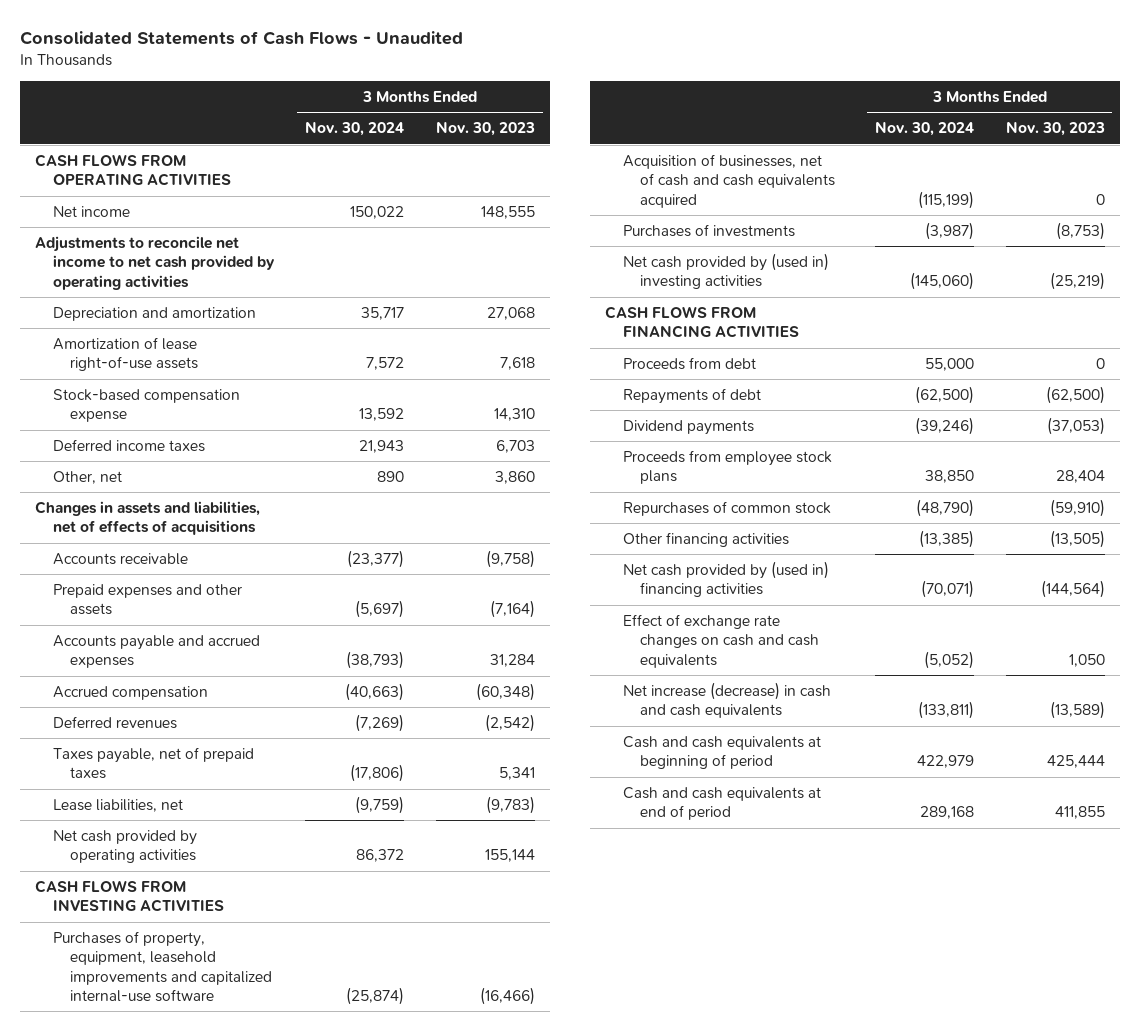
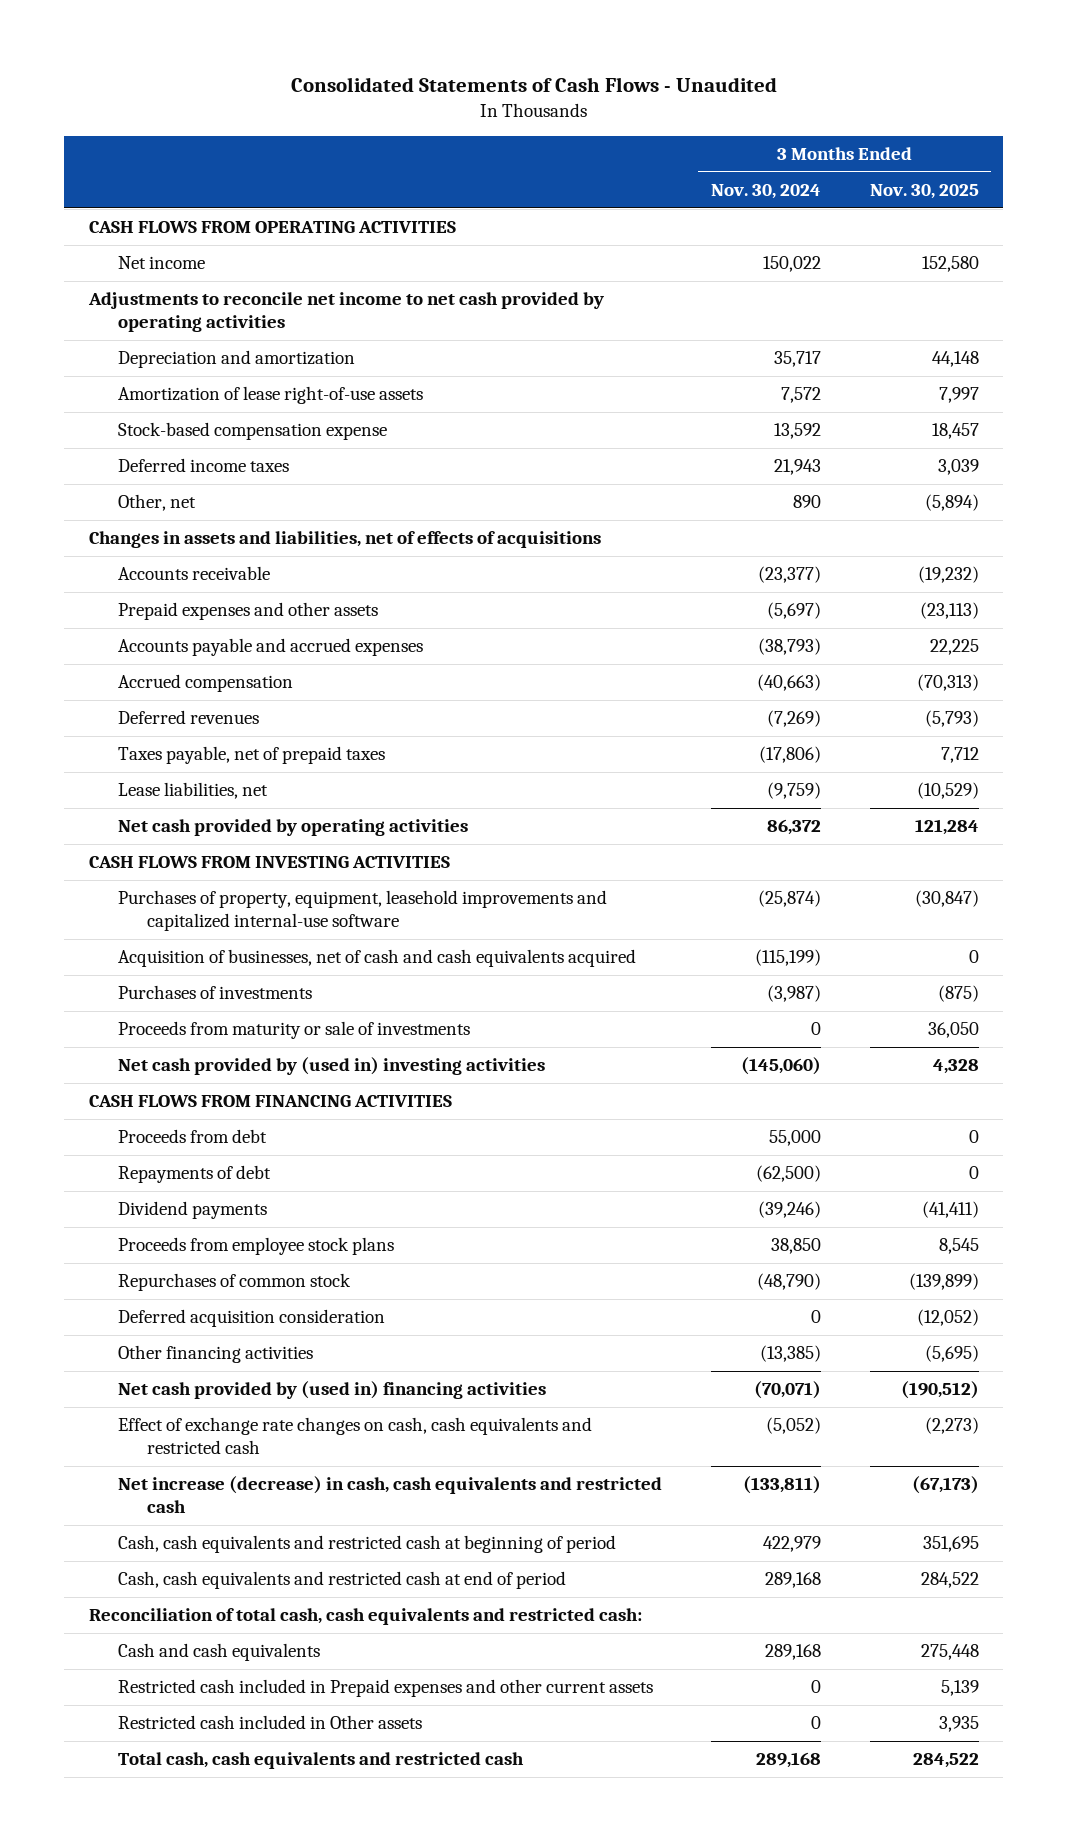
[435,122,535,137] Nov. 30, 2023 -> none
none -> [869,183,979,199] Nov. 30, 2025
none -> [117,1021,470,1040] Proceeds from maturity or sale of investments
none -> [117,1309,385,1328] Deferred acquisition consideration
[622,614,820,668] Effect of exchange rate changes on cash and cash equivalents -> [117,1417,592,1455] Effect of exchange rate changes on cash, cash equivalents and restricted cash
[622,682,831,719] Net increase (decrease) in cash and cash equivalents -> [117,1476,662,1514] Net increase (decrease) in cash, cash equivalents and restricted cash
[622,736,821,770] Cash and cash equivalents at beginning of period -> [117,1535,616,1554] Cash, cash equivalents and restricted cash at beginning of period
[622,787,821,821] Cash and cash equivalents at end of period -> [117,1571,566,1590] Cash, cash equivalents and restricted cash at end of period
none -> [88,1608,642,1626] Reconciliation of total cash, cash equivalents and restricted cash:
none -> [117,1643,320,1662] Cash and cash equivalents
none -> [117,1679,653,1698] Restricted cash included in Prepaid expenses and other current assets
none -> [117,1715,422,1730] Restricted cash included in Other assets
none -> [117,1752,524,1770] Total cash, cash equivalents and restricted cash

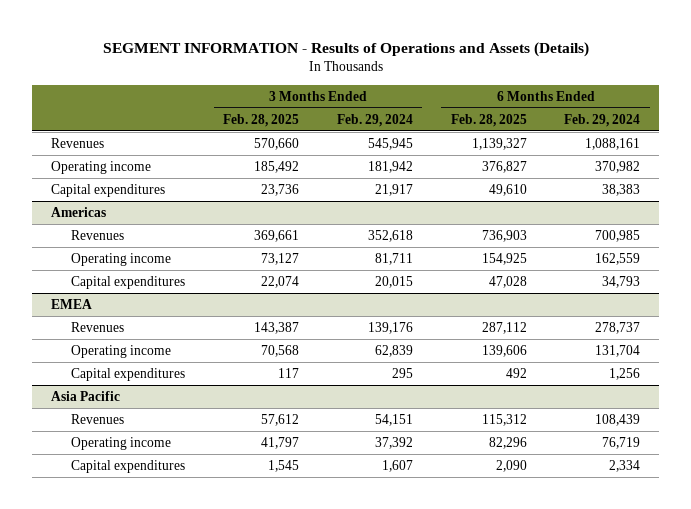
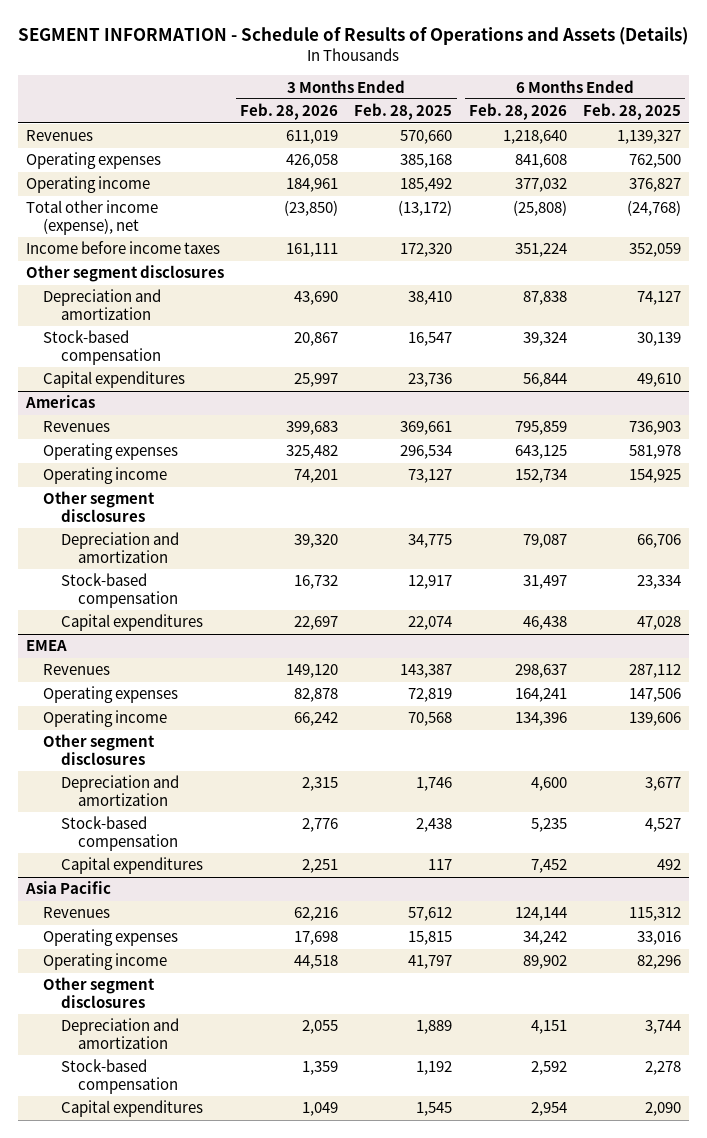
[102,42,589,58] SEGMENT INFORMATION - Results of Operations and Assets (Details) -> [18,26,689,45] SEGMENT INFORMATION - Schedule of Results of Operations and Assets (Details)
[336,113,413,127] Feb. 29, 2024 -> none
[564,113,641,127] Feb. 29, 2024 -> none
none -> [240,103,339,121] Feb. 28, 2026
none -> [468,103,567,121] Feb. 28, 2026
none -> [25,152,161,170] Operating expenses
none -> [25,200,158,235] Total other income (expense), net
none -> [25,241,220,255] Income before income taxes
none -> [25,265,224,283] Other segment disclosures
none -> [43,289,162,320] Depreciation and amortization
none -> [43,330,161,365] Stock-based compensation
none -> [43,443,179,461] Operating expenses
none -> [43,491,156,522] Other segment disclosures
none -> [60,532,179,563] Depreciation and amortization
none -> [60,573,178,608] Stock-based compensation
none -> [43,686,179,704] Operating expenses
none -> [43,734,156,765] Other segment disclosures
none -> [60,775,179,806] Depreciation and amortization
none -> [60,816,178,851] Stock-based compensation
none -> [43,929,179,947] Operating expenses
none -> [43,977,156,1008] Other segment disclosures
none -> [60,1018,179,1049] Depreciation and amortization
none -> [60,1059,178,1094] Stock-based compensation

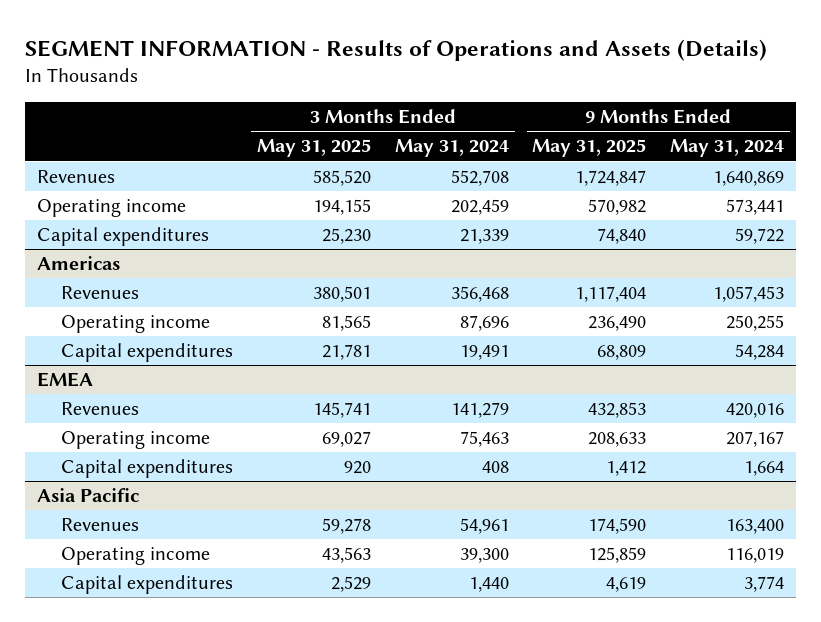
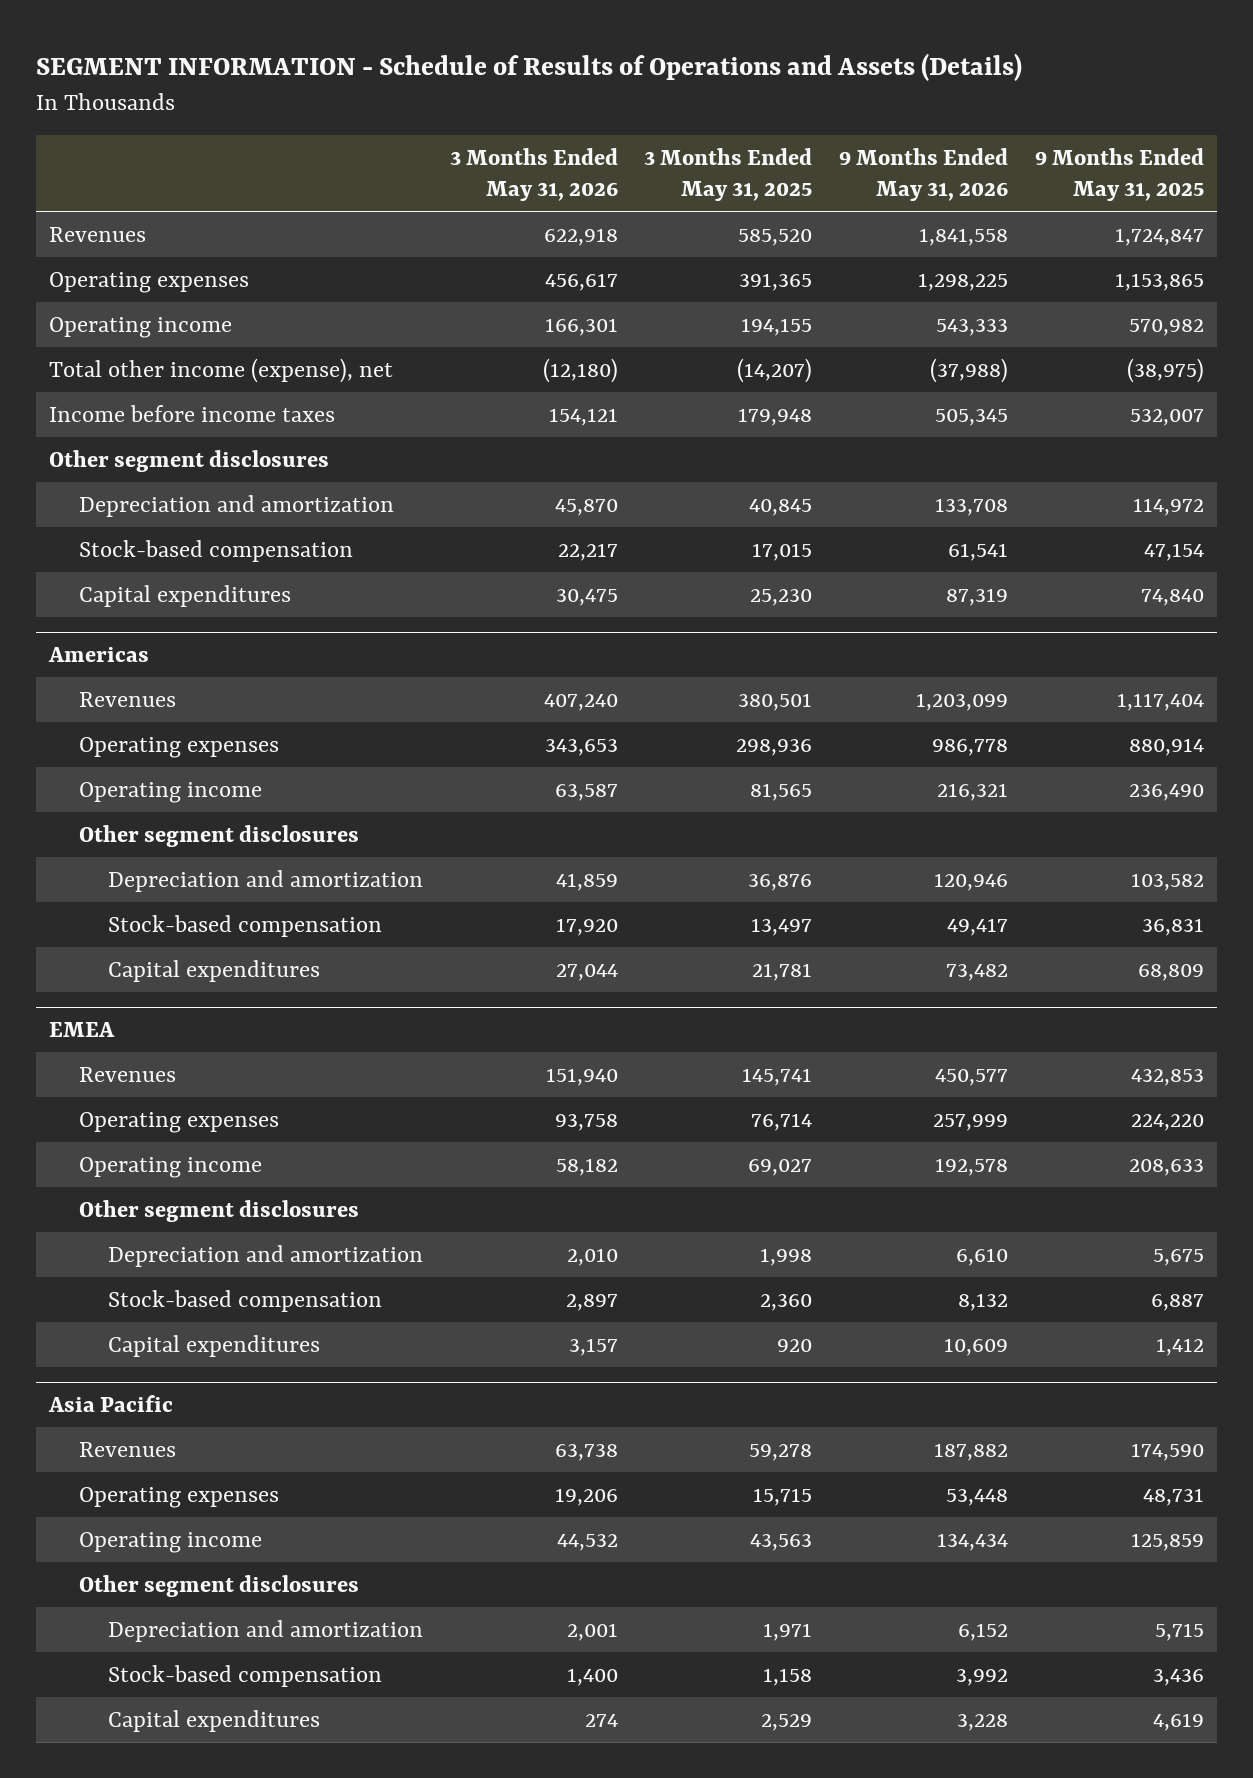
[24,38,767,61] SEGMENT INFORMATION - Results of Operations and Assets (Details) -> [35,53,1022,82] SEGMENT INFORMATION - Schedule of Results of Operations and Assets (Details)
[394,139,509,158] May 31, 2024 -> none
[670,139,785,158] May 31, 2024 -> none
none -> [449,147,618,202] 3 Months Ended May 31, 2026
none -> [839,147,1009,202] 9 Months Ended May 31, 2026
none -> [49,271,250,293] Operating expenses
none -> [49,357,394,383] Total other income (expense), net
none -> [49,404,336,422] Income before income taxes
none -> [49,449,330,472] Other segment disclosures
none -> [78,494,394,517] Depreciation and amortization
none -> [78,539,353,562] Stock-based compensation
none -> [78,736,279,758] Operating expenses
none -> [78,824,359,847] Other segment disclosures
none -> [108,869,424,892] Depreciation and amortization
none -> [108,914,383,937] Stock-based compensation
none -> [78,1111,279,1133] Operating expenses
none -> [78,1199,359,1222] Other segment disclosures
none -> [108,1244,424,1267] Depreciation and amortization
none -> [108,1289,383,1312] Stock-based compensation
none -> [78,1486,279,1508] Operating expenses
none -> [78,1574,359,1597] Other segment disclosures
none -> [108,1619,424,1642] Depreciation and amortization
none -> [108,1664,383,1687] Stock-based compensation

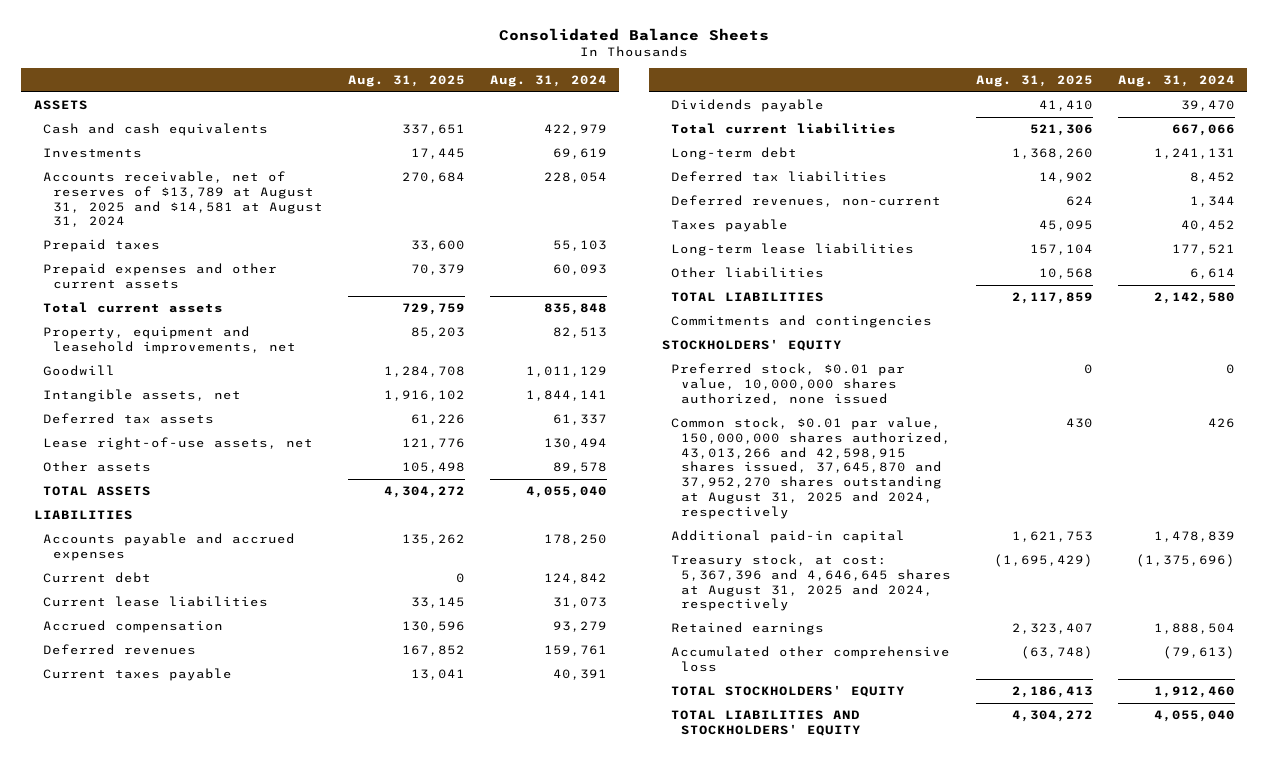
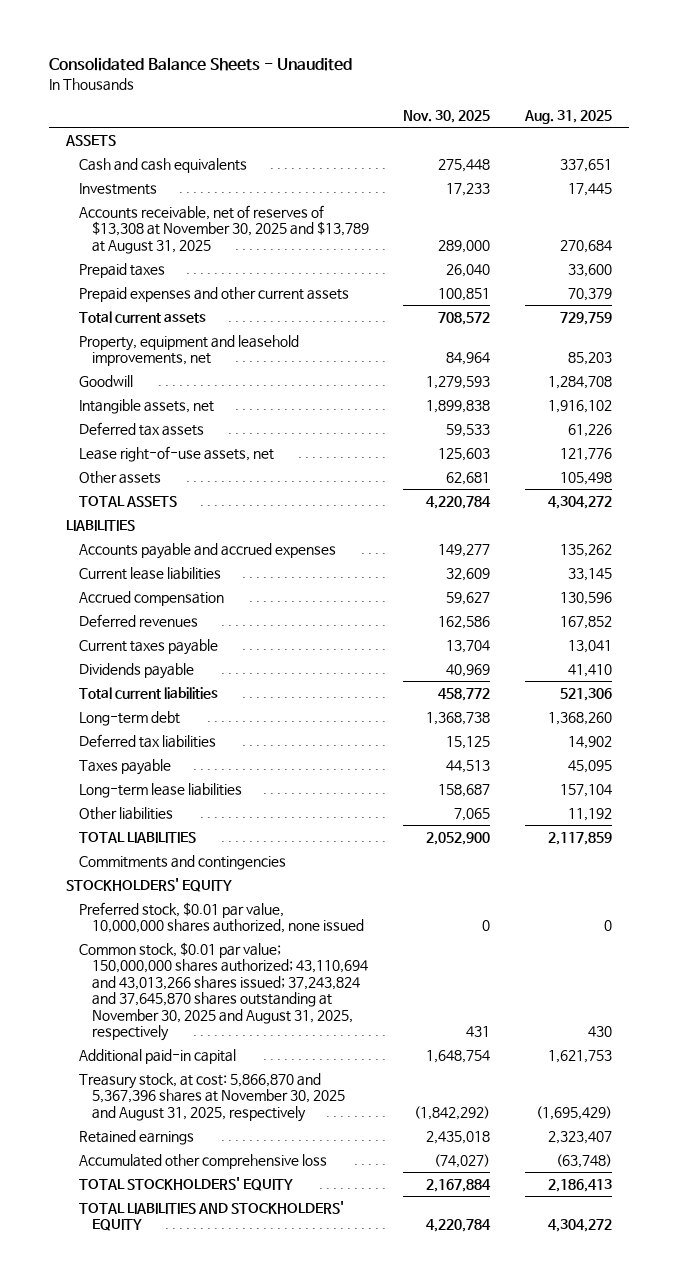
[499,27,770,41] Consolidated Balance Sheets -> [48,57,352,72] Consolidated Balance Sheets - Unaudited
[489,75,607,88] Aug. 31, 2024 -> none
none -> [403,110,491,124] Nov. 30, 2025
[43,171,323,228] Accounts receivable, net of reserves of $13,789 at August 31, 2025 and $14,581 at August 31, 2024 -> [78,204,369,254] Accounts receivable, net of reserves of $13,308 at November 30, 2025 and $13,789 at August 31, 2025
[43,572,152,584] Current debt -> none
[671,195,942,208] Deferred revenues, non-current -> none
[1039,268,1094,280] 10,568 -> [567,807,612,821] 11,192
[671,417,952,519] Common stock, $0.01 par value, 150,000,000 shares authorized, 43,013,266 and 42,598,915 shares issued, 37,645,870 and 37,952,270 shares outstanding at August 31, 2025 and 2024, respectively -> [78,941,368,1041] Common stock, $0.01 par value; 150,000,000 shares authorized; 43,110,694 and 43,013,266 shares issued; 37,243,824 and 37,645,870 shares outstanding at November 30, 2025 and August 31, 2025, respectively
[671,554,952,612] Treasury stock, at cost: 5,367,396 and 4,646,645 shares at August 31, 2025 and 2024, respectively -> [78,1072,345,1122] Treasury stock, at cost: 5,866,870 and 5,367,396 shares at November 30, 2025 and August 31, 2025, respectively

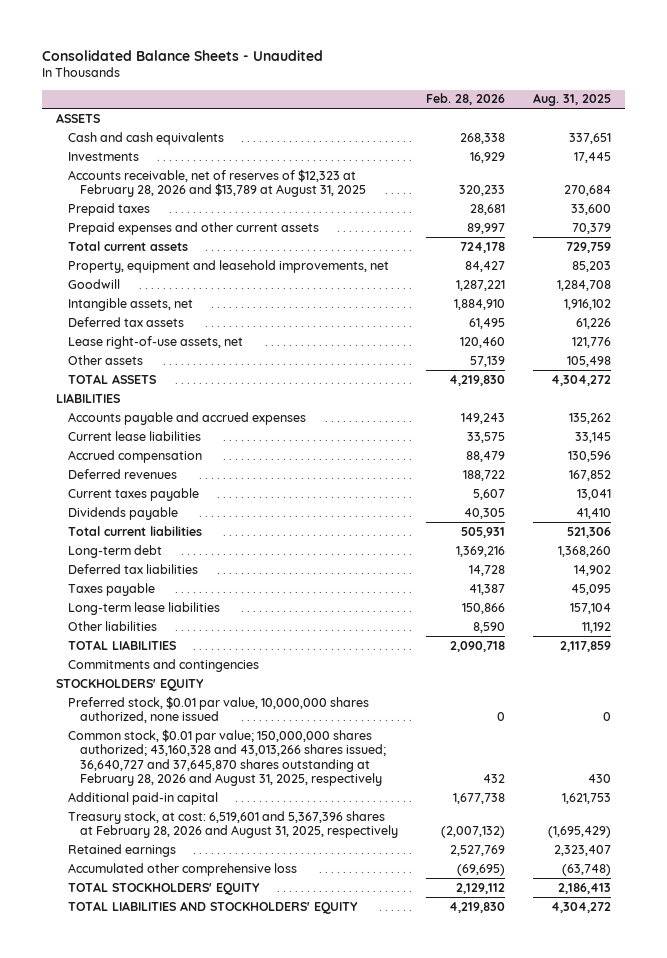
[403,110,491,124] Nov. 30, 2025 -> none
none -> [425,93,505,106] Feb. 28, 2026
[78,204,369,254] Accounts receivable, net of reserves of $13,308 at November 30, 2025 and $13,789 at August 31, 2025 -> [67,168,366,198] Accounts receivable, net of reserves of $12,323 at February 28, 2026 and $13,789 at August 31, 2025
[78,941,368,1041] Common stock, $0.01 par value; 150,000,000 shares authorized; 43,110,694 and 43,013,266 shares issued; 37,243,824 and 37,645,870 shares outstanding at November 30, 2025 and August 31, 2025, respectively -> [67,728,386,787] Common stock, $0.01 par value; 150,000,000 shares authorized; 43,160,328 and 43,013,266 shares issued; 36,640,727 and 37,645,870 shares outstanding at February 28, 2026 and August 31, 2025, respectively
[78,1072,345,1122] Treasury stock, at cost: 5,866,870 and 5,367,396 shares at November 30, 2025 and August 31, 2025, respectively -> [67,810,398,839] Treasury stock, at cost: 6,519,601 and 5,367,396 shares at February 28, 2026 and August 31, 2025, respectively

